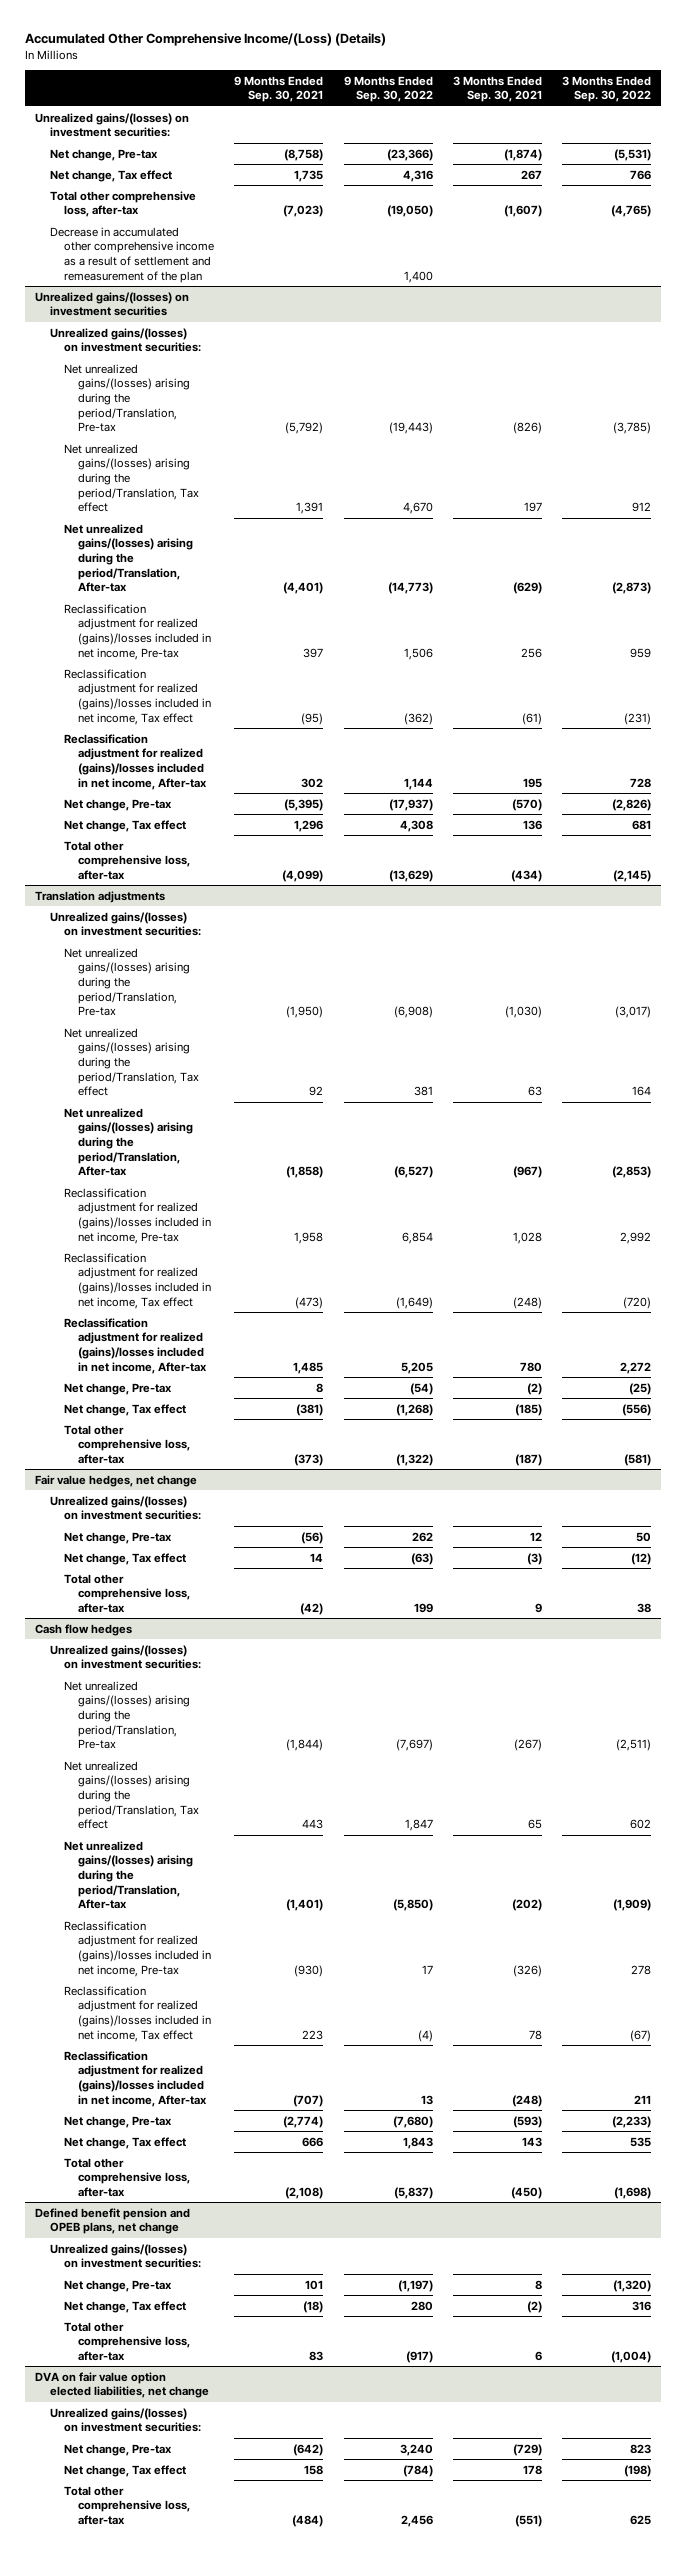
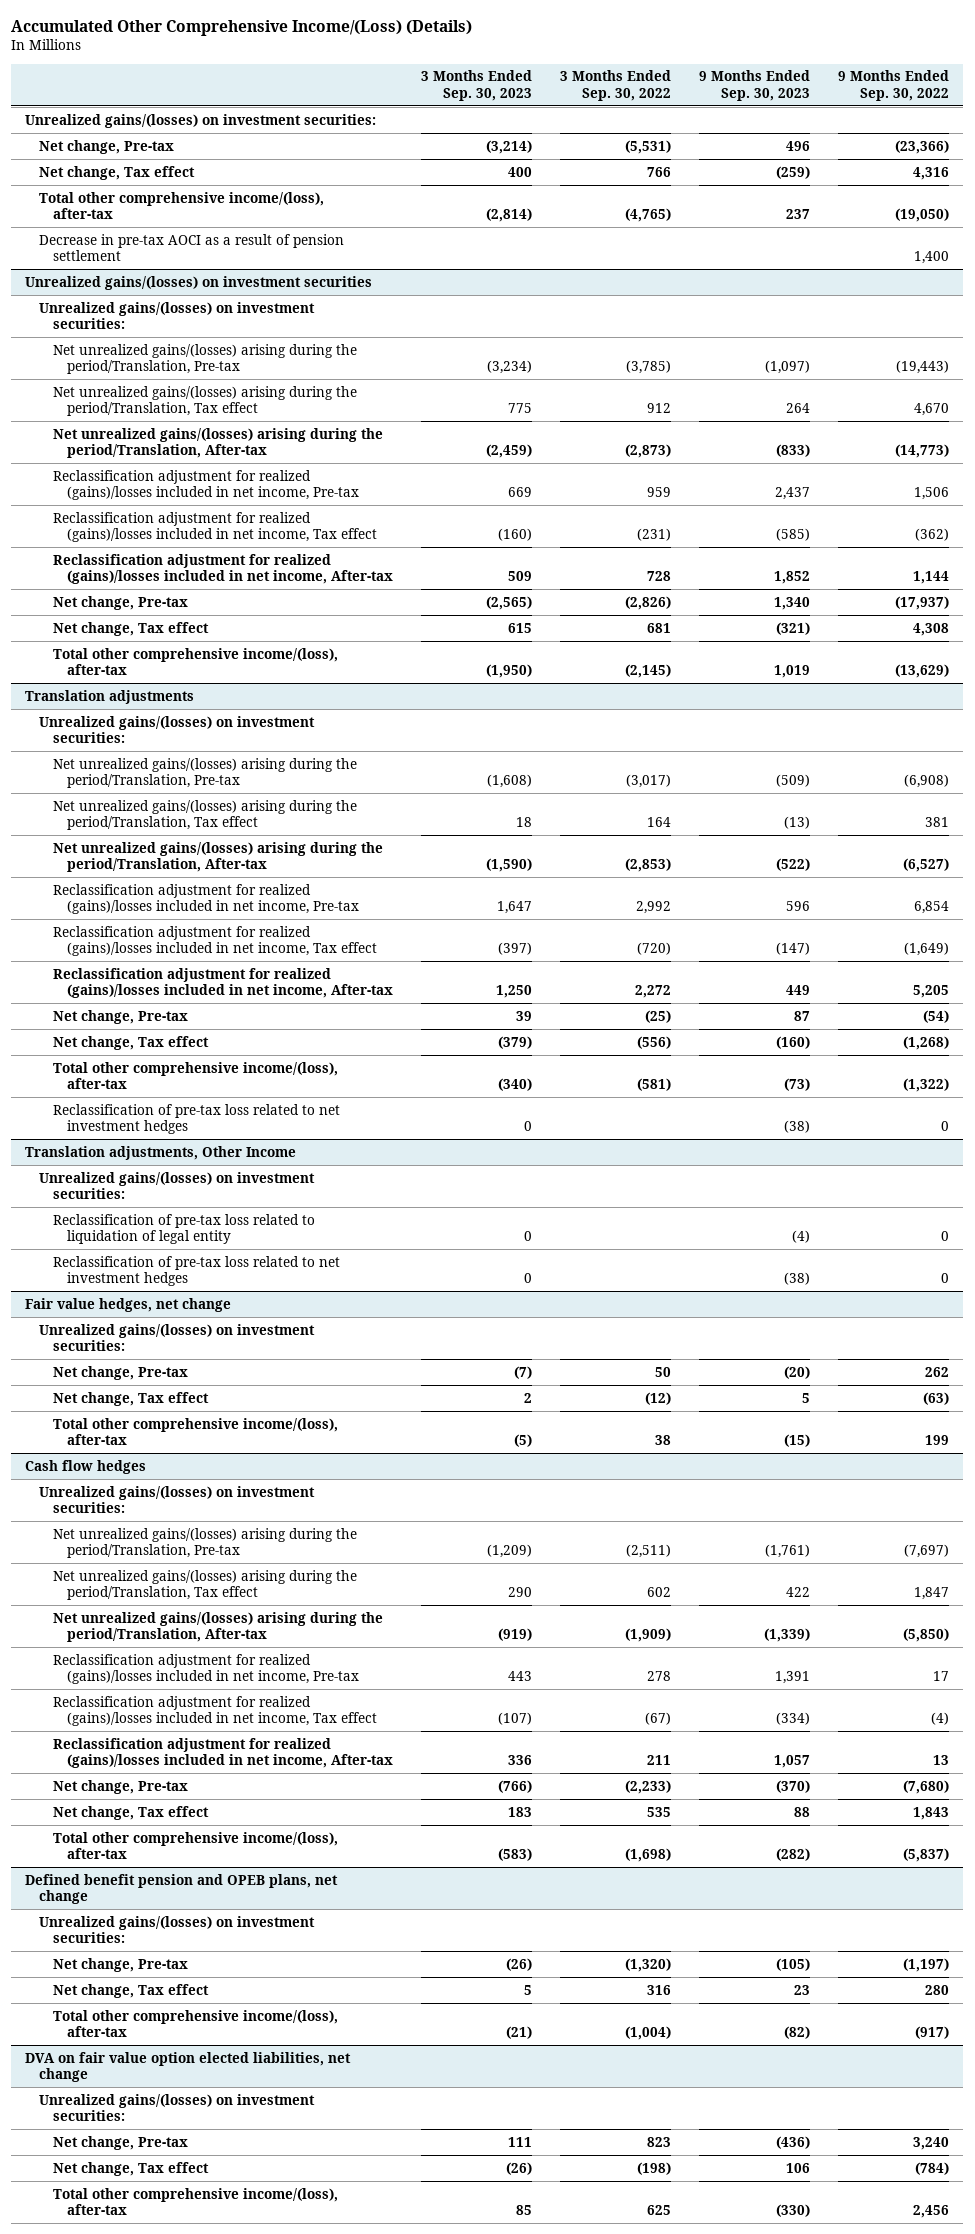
[234,75,324,103] 9 Months Ended Sep. 30, 2021 -> none
[452,75,542,103] 3 Months Ended Sep. 30, 2021 -> none
none -> [421,70,533,101] 3 Months Ended Sep. 30, 2023
none -> [699,70,811,101] 9 Months Ended Sep. 30, 2023
[49,190,196,218] Total other comprehensive loss, after-tax -> [39,191,325,220] Total other comprehensive income/(loss), after-tax
[49,226,215,283] Decrease in accumulated other comprehensive income as a result of settlement and remeasurement of the plan -> [39,233,345,262] Decrease in pre-tax AOCI as a result of pension settlement
[64,840,191,880] Total other comprehensive loss, after-tax -> [53,647,339,676] Total other comprehensive income/(loss), after-tax
[64,1424,191,1464] Total other comprehensive loss, after-tax -> [53,1061,339,1090] Total other comprehensive income/(loss), after-tax
none -> [53,1103,341,1135] Reclassification of pre-tax loss related to net investment hedges
none -> [25,1145,297,1160] Translation adjustments, Other Income
none -> [39,1171,316,1200] Unrealized gains/(losses) on investment securities:
none -> [53,1213,316,1245] Reclassification of pre-tax loss related to liquidation of legal entity
none -> [53,1255,341,1287] Reclassification of pre-tax loss related to net investment hedges
[64,1573,191,1613] Total other comprehensive loss, after-tax -> [53,1417,339,1446] Total other comprehensive income/(loss), after-tax
[64,2157,191,2197] Total other comprehensive loss, after-tax -> [53,1831,339,1860] Total other comprehensive income/(loss), after-tax
[64,2321,191,2361] Total other comprehensive loss, after-tax -> [53,2009,339,2038] Total other comprehensive income/(loss), after-tax
[64,2485,191,2525] Total other comprehensive loss, after-tax -> [53,2187,339,2216] Total other comprehensive income/(loss), after-tax

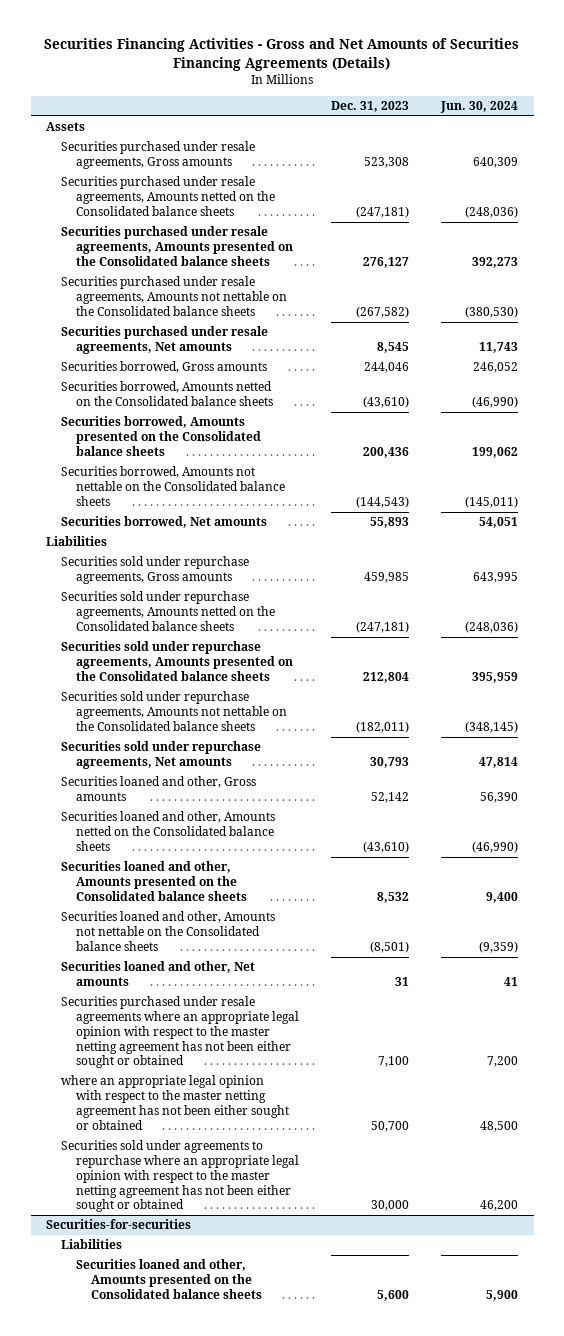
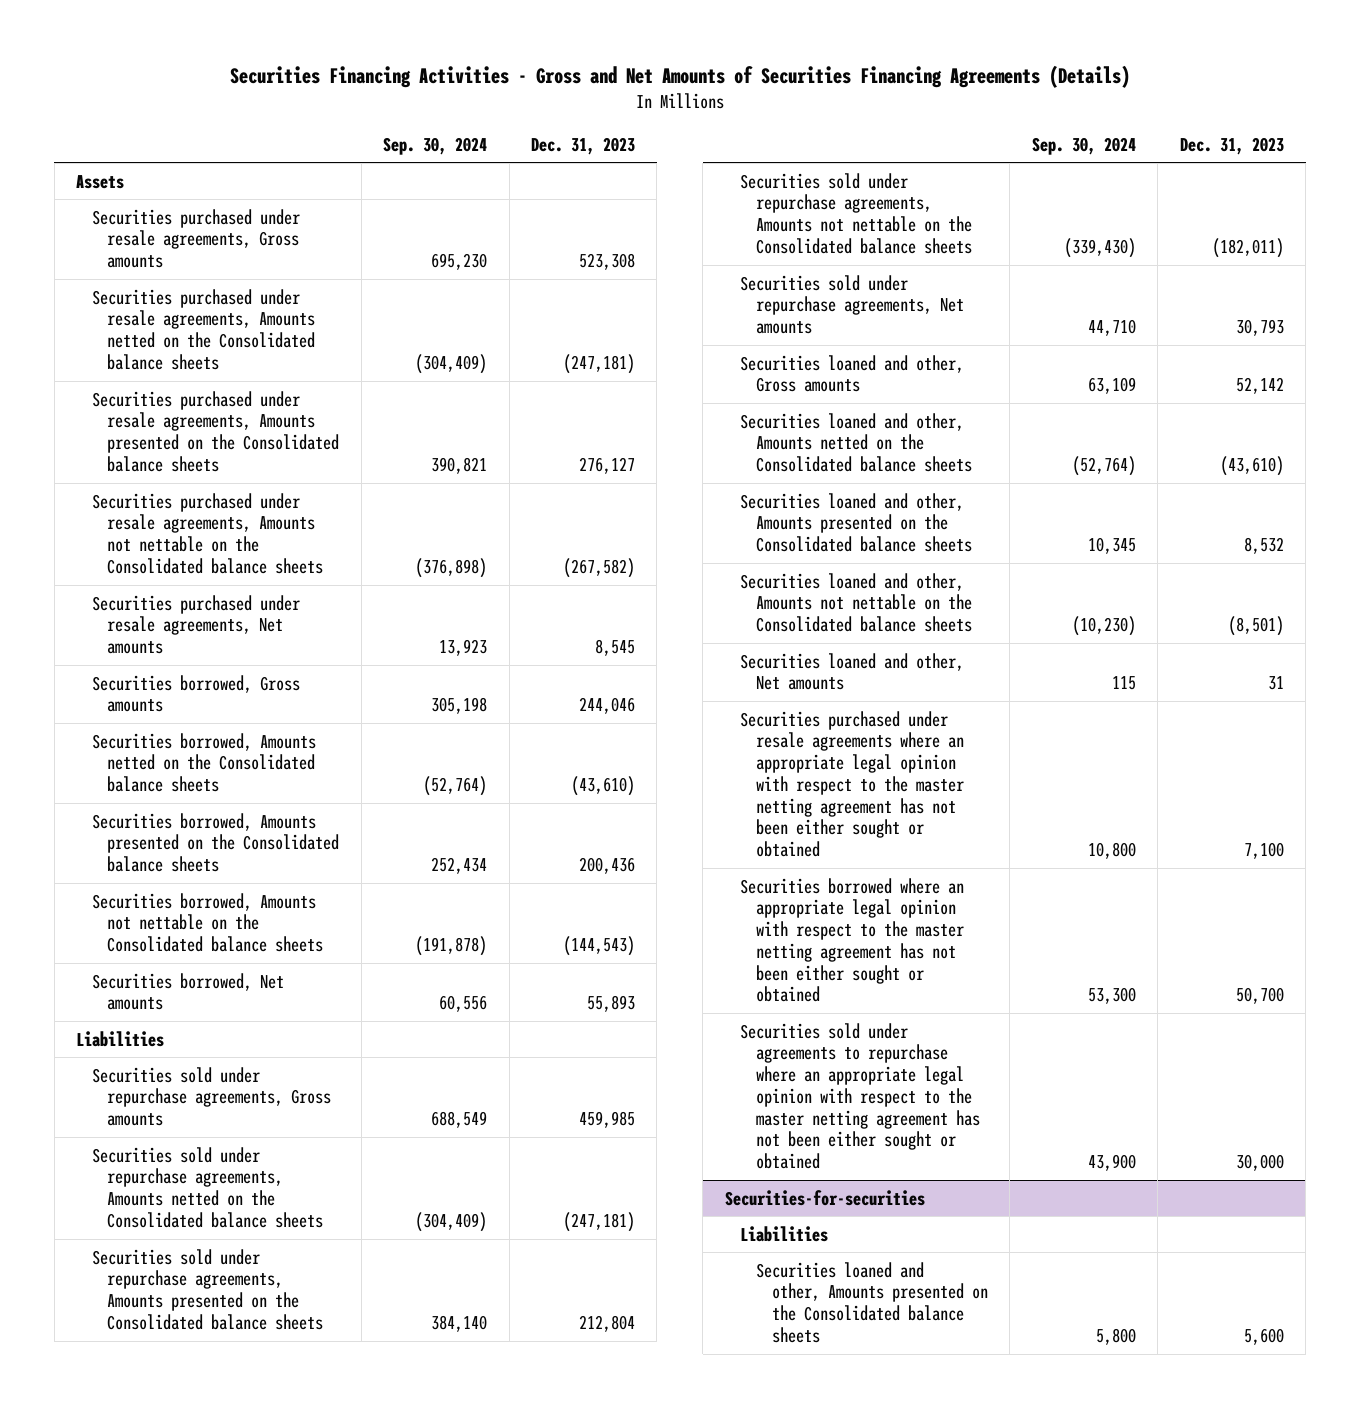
[439,100,518,113] Jun. 30, 2024 -> none
none -> [383,136,488,155] Sep. 30, 2024
[61,1075,290,1130] where an appropriate legal opinion with respect to the master netting agreement has not been either sought or obtained -> [740,877,965,1003] Securities borrowed where an appropriate legal opinion with respect to the master netting agreement has not been either sought or obtained

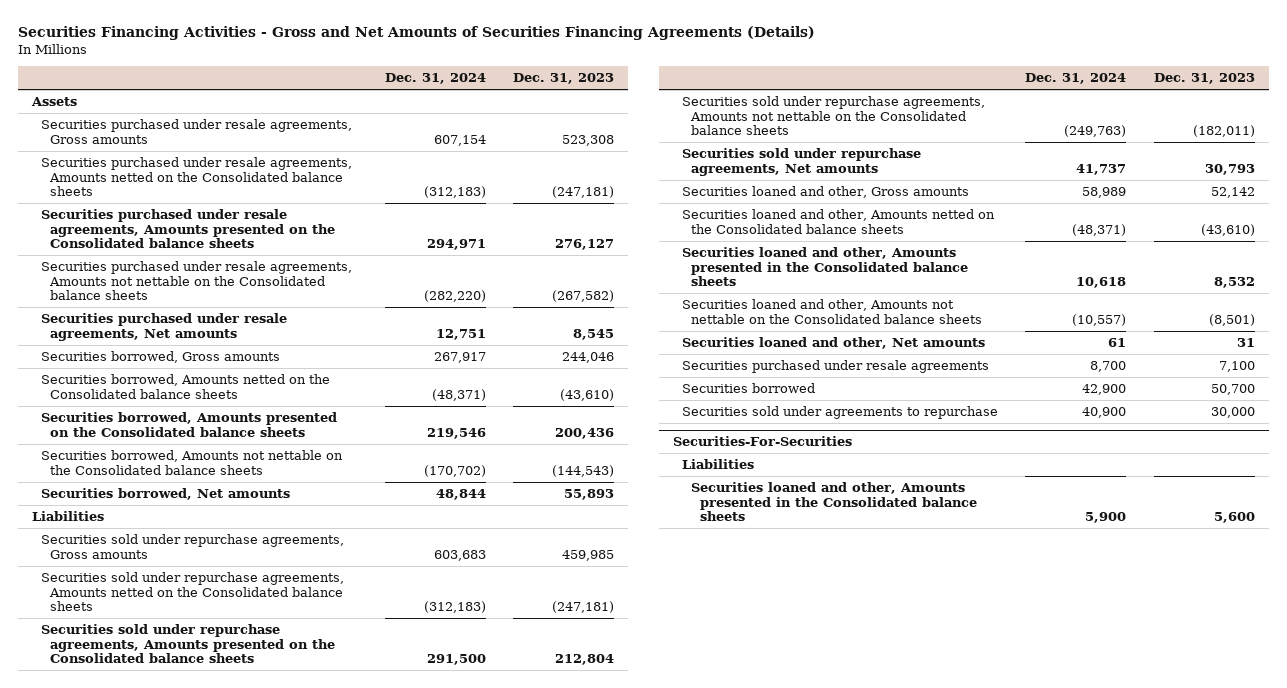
[383,136,488,155] Sep. 30, 2024 -> none
none -> [384,73,486,85] Dec. 31, 2024
[740,492,972,553] Securities loaned and other, Amounts presented on the Consolidated balance sheets -> [681,247,969,287] Securities loaned and other, Amounts presented in the Consolidated balance sheets
[740,710,964,858] Securities purchased under resale agreements where an appropriate legal opinion with respect to the master netting agreement has not been either sought or obtained -> [681,360,989,374] Securities purchased under resale agreements
[740,877,965,1003] Securities borrowed where an appropriate legal opinion with respect to the master netting agreement has not been either sought or obtained -> [681,383,815,394] Securities borrowed
[740,1022,980,1170] Securities sold under agreements to repurchase where an appropriate legal opinion with respect to the master netting agreement has not been either sought or obtained -> [681,406,998,420] Securities sold under agreements to repurchase
[724,1189,925,1206] Securities-for-securities -> [672,436,852,447] Securities-For-Securities
[755,1261,988,1343] Securities loaned and other, Amounts presented on the Consolidated balance sheets -> [691,482,978,522] Securities loaned and other, Amounts presented in the Consolidated balance sheets

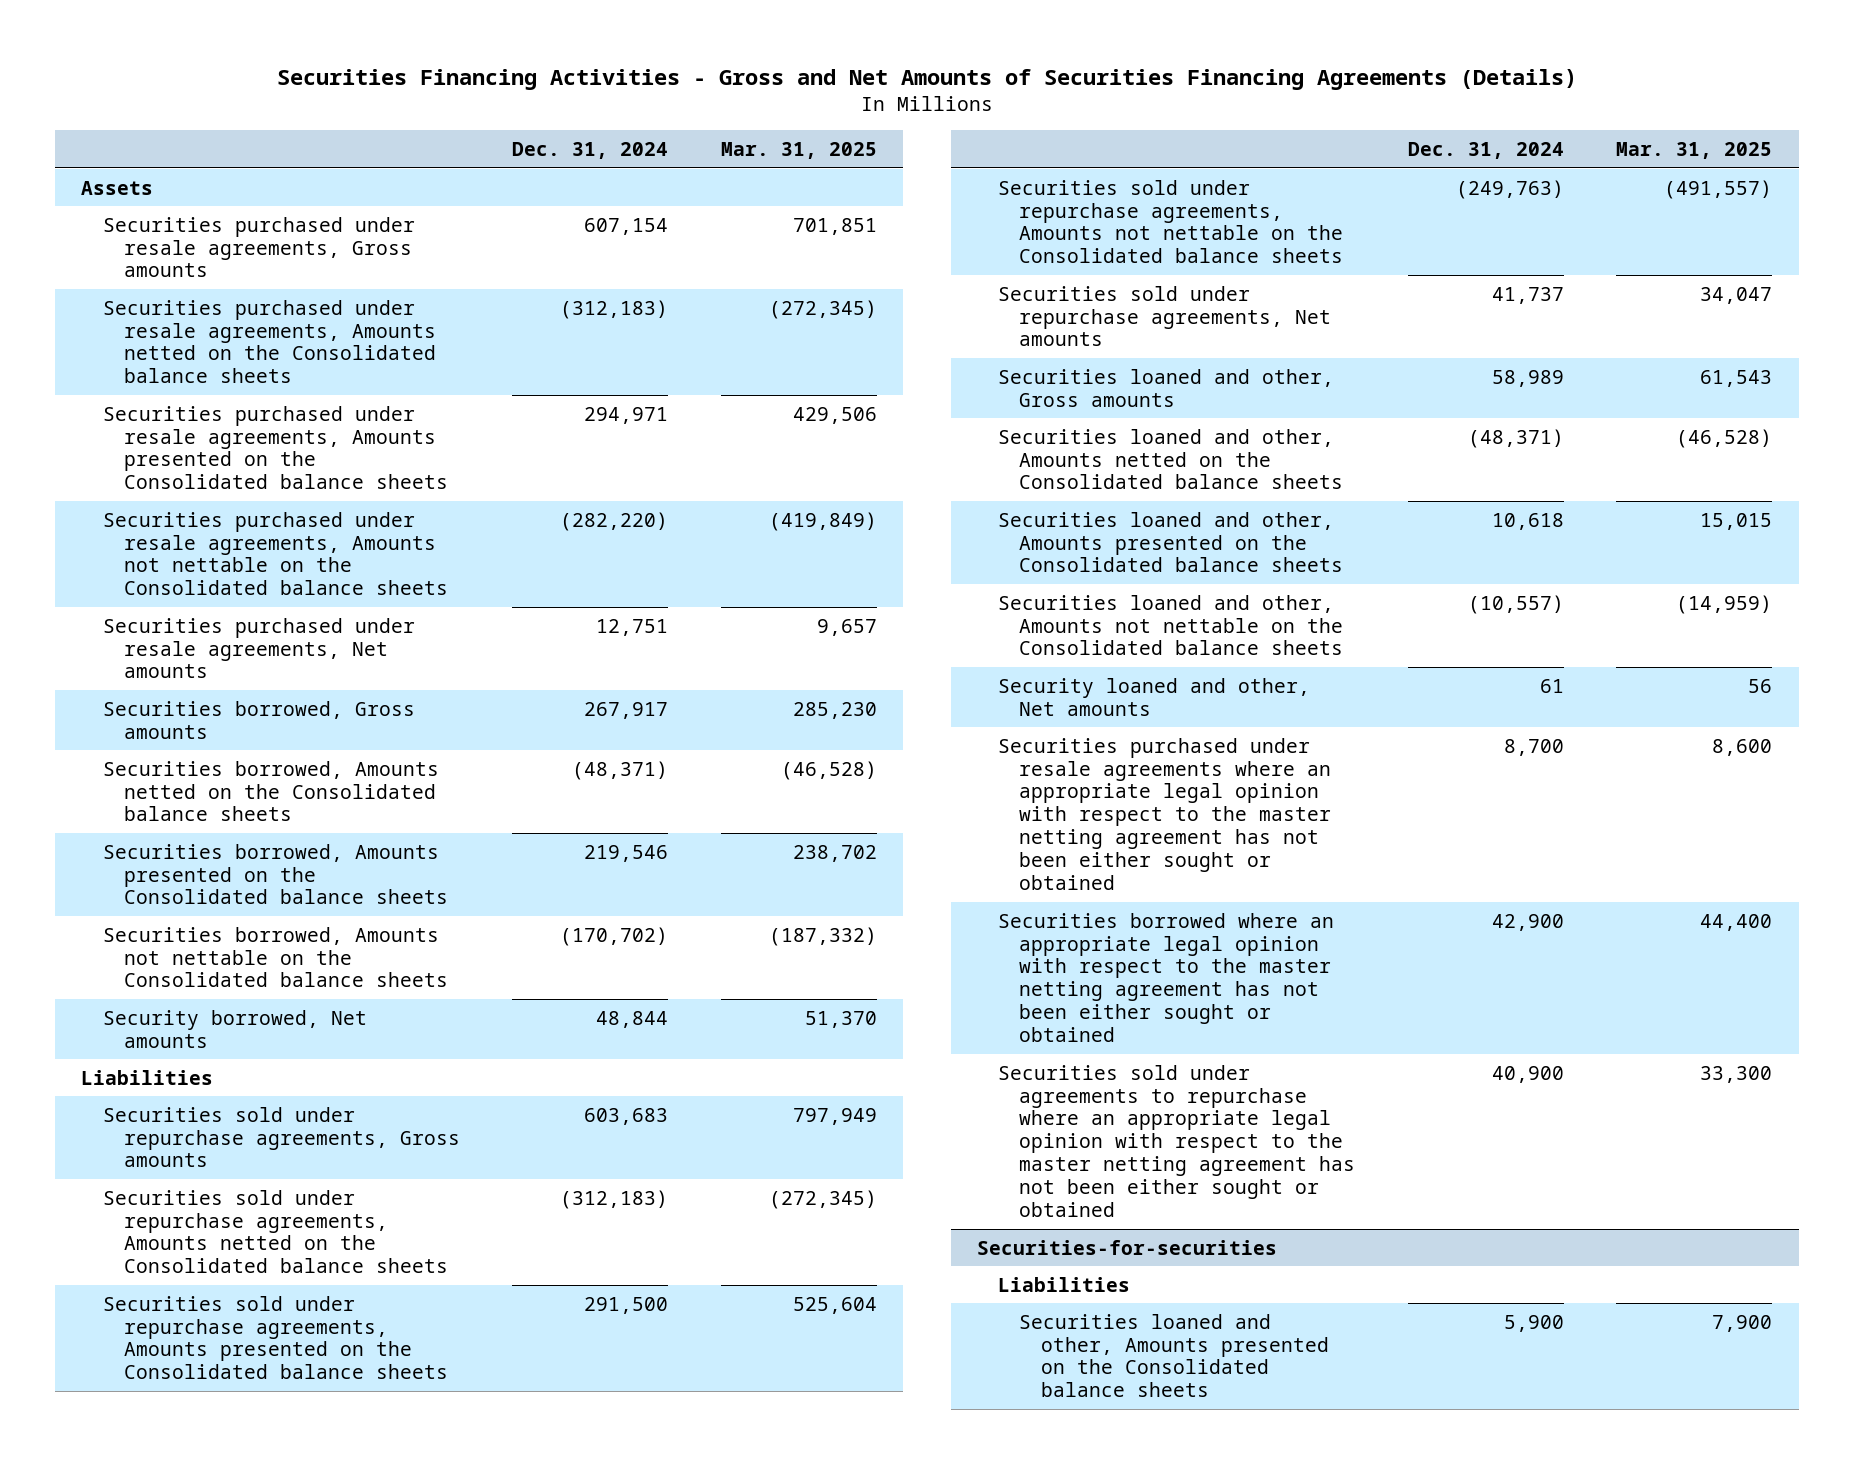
[513,73,615,85] Dec. 31, 2023 -> none
none -> [720,142,877,160] Mar. 31, 2025
[41,488,291,501] Securities borrowed, Net amounts -> [102,1009,367,1048] Security borrowed, Net amounts
[681,247,969,287] Securities loaned and other, Amounts presented in the Consolidated balance sheets -> [998,511,1344,573] Securities loaned and other, Amounts presented on the Consolidated balance sheets
[681,337,985,350] Securities loaned and other, Net amounts -> [998,677,1311,716] Security loaned and other, Net amounts
[681,360,989,374] Securities purchased under resale agreements -> [998,737,1332,891] Securities purchased under resale agreements where an appropriate legal opinion with respect to the master netting agreement has not been either sought or obtained
[681,383,815,394] Securities borrowed -> [998,912,1335,1043] Securities borrowed where an appropriate legal opinion with respect to the master netting agreement has not been either sought or obtained
[681,406,998,420] Securities sold under agreements to repurchase -> [998,1064,1356,1218] Securities sold under agreements to repurchase where an appropriate legal opinion with respect to the master netting agreement has not been either sought or obtained
[672,436,852,447] Securities-For-Securities -> [977,1239,1278,1255] Securities-for-securities
[691,482,978,522] Securities loaned and other, Amounts presented in the Consolidated balance sheets -> [1019,1313,1329,1398] Securities loaned and other, Amounts presented on the Consolidated balance sheets

